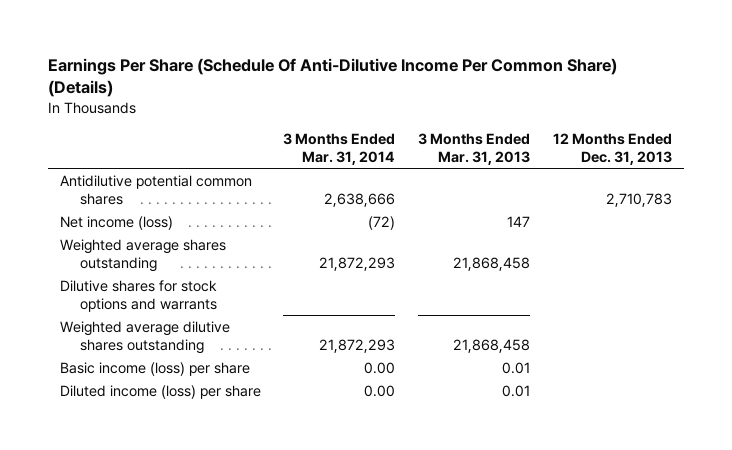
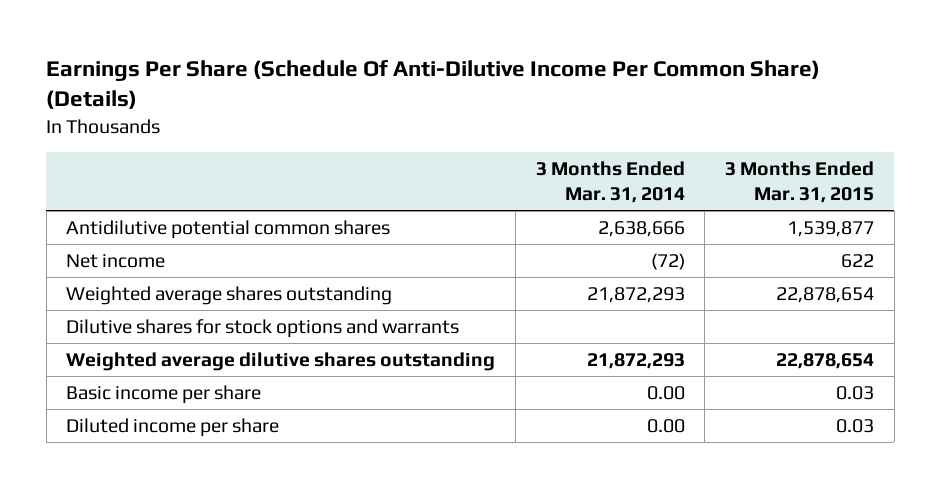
[418,132,531,165] 3 Months Ended Mar. 31, 2013 -> none
[553,132,673,165] 12 Months Ended Dec. 31, 2013 -> none
none -> [725,160,875,204] 3 Months Ended Mar. 31, 2015
[59,215,173,230] Net income (loss) -> [66,253,166,268] Net income
[59,361,250,376] Basic income (loss) per share -> [66,384,262,404] Basic income per share
[59,384,261,399] Diluted income (loss) per share -> [66,417,280,437] Diluted income per share

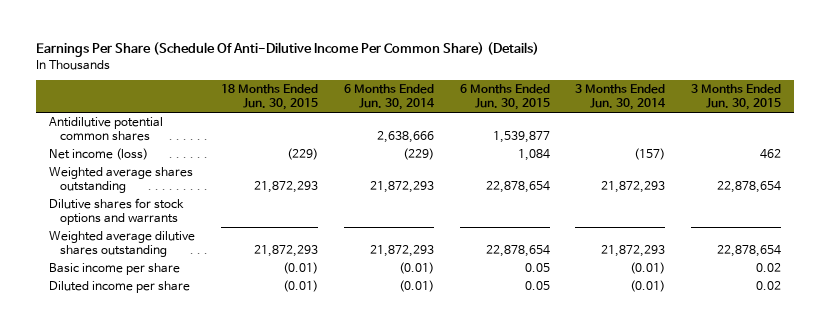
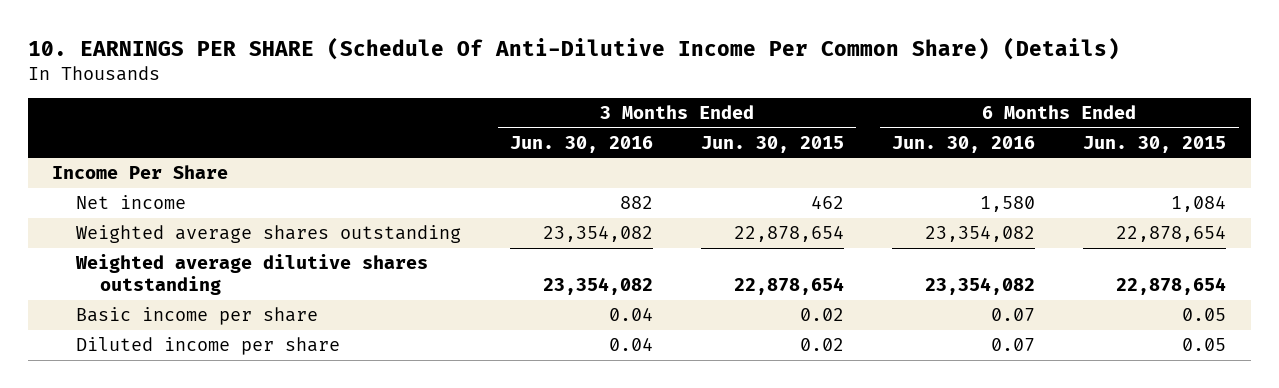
[35,42,539,58] Earnings Per Share (Schedule Of Anti-Dilutive Income Per Common Share) (Details) -> [28,36,1121,60] 10. EARNINGS PER SHARE (Schedule Of Anti-Dilutive Income Per Common Share) (Details)
[220,84,318,111] 18 Months Ended Jun. 30, 2015 -> none
[343,84,435,111] 6 Months Ended Jun. 30, 2014 -> none
[575,84,667,111] 3 Months Ended Jun. 30, 2014 -> none
none -> [509,135,653,153] Jun. 30, 2016
none -> [892,135,1036,153] Jun. 30, 2016
[48,117,163,142] Antidilutive potential common shares -> none
none -> [52,165,229,180] Income Per Share
[48,148,148,161] Net income (loss) -> [76,195,187,210] Net income
[48,198,184,226] Dilutive shares for stock options and warrants -> none

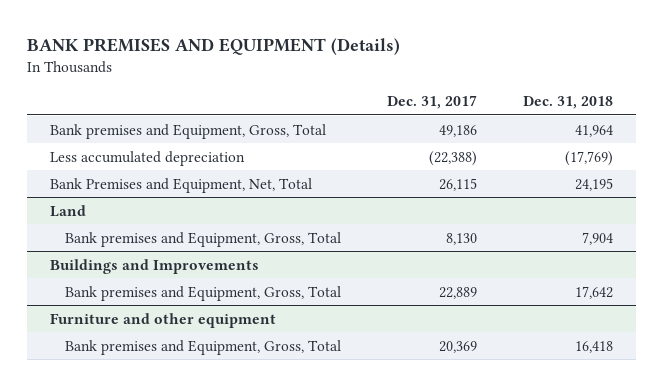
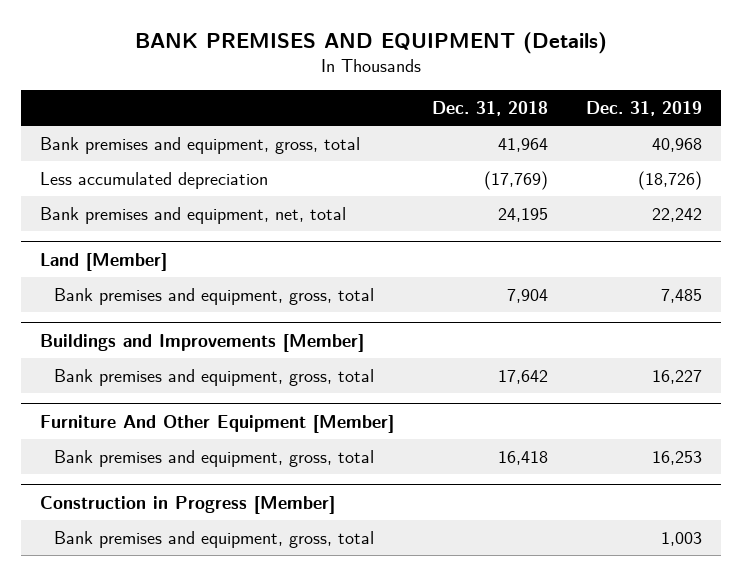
[386,95,477,110] Dec. 31, 2017 -> none
none -> [586,101,703,117] Dec. 31, 2019
[49,123,326,139] Bank premises and Equipment, Gross, Total -> [39,136,360,154] Bank premises and equipment, gross, total
[49,177,312,193] Bank Premises and Equipment, Net, Total -> [39,206,346,224] Bank premises and equipment, net, total
[49,204,86,217] Land -> [39,252,167,271] Land [Member]
[64,231,341,247] Bank premises and Equipment, Gross, Total -> [53,287,374,305] Bank premises and equipment, gross, total
[49,258,259,274] Buildings and Improvements -> [39,333,364,352] Buildings and Improvements [Member]
[64,285,341,301] Bank premises and Equipment, Gross, Total -> [53,368,374,386] Bank premises and equipment, gross, total
[49,312,276,328] Furniture and other equipment -> [39,414,394,433] Furniture And Other Equipment [Member]
[64,339,341,355] Bank premises and Equipment, Gross, Total -> [53,449,374,467] Bank premises and equipment, gross, total
none -> [39,495,335,514] Construction in Progress [Member]
none -> [53,530,374,548] Bank premises and equipment, gross, total

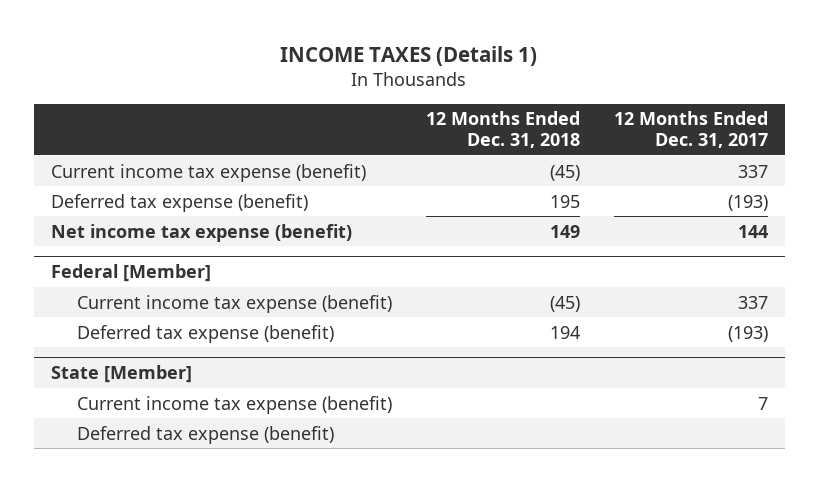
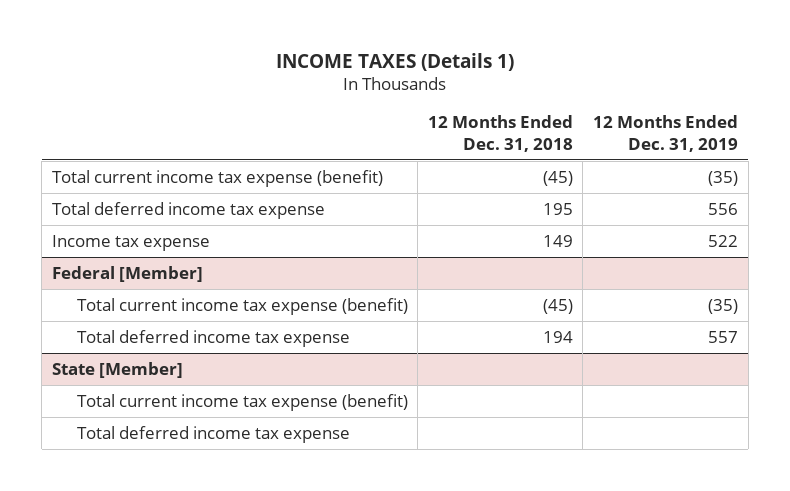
[614,111,769,149] 12 Months Ended Dec. 31, 2017 -> none
none -> [593,115,739,152] 12 Months Ended Dec. 31, 2019
[50,163,366,182] Current income tax expense (benefit) -> [51,169,383,187] Total current income tax expense (benefit)
[50,193,308,212] Deferred tax expense (benefit) -> [51,201,325,219] Total deferred income tax expense
[50,223,352,242] Net income tax expense (benefit) -> [51,234,210,251] Income tax expense
[77,294,393,313] Current income tax expense (benefit) -> [76,297,408,315] Total current income tax expense (benefit)
[77,324,335,343] Deferred tax expense (benefit) -> [76,329,350,347] Total deferred income tax expense
[77,395,393,414] Current income tax expense (benefit) -> [76,393,408,411] Total current income tax expense (benefit)
[77,425,335,444] Deferred tax expense (benefit) -> [76,425,350,443] Total deferred income tax expense

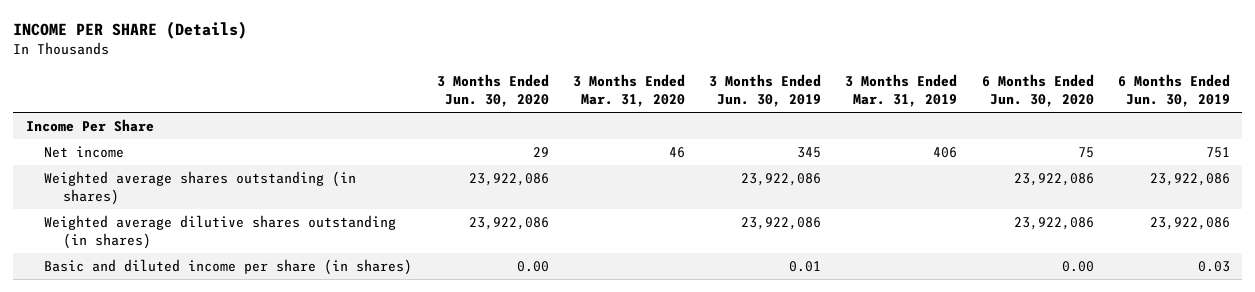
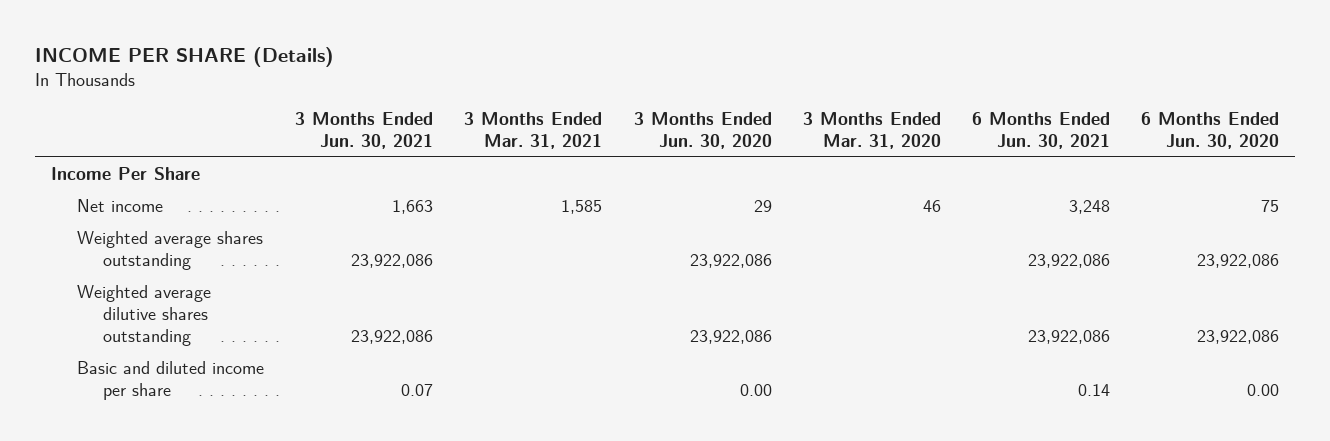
[709,74,822,108] 3 Months Ended Jun. 30, 2019 -> none
[845,74,958,108] 3 Months Ended Mar. 31, 2019 -> none
[1117,74,1230,108] 6 Months Ended Jun. 30, 2019 -> none
none -> [295,112,434,150] 3 Months Ended Jun. 30, 2021
none -> [464,112,603,150] 3 Months Ended Mar. 31, 2021
none -> [972,112,1111,150] 6 Months Ended Jun. 30, 2021
[44,170,357,205] Weighted average shares outstanding (in shares) -> [77,230,264,270] Weighted average shares outstanding
[44,214,397,249] Weighted average dilutive shares outstanding (in shares) -> [77,284,212,346] Weighted average dilutive shares outstanding
[44,258,413,275] Basic and diluted income per share (in shares) -> [77,360,265,400] Basic and diluted income per share

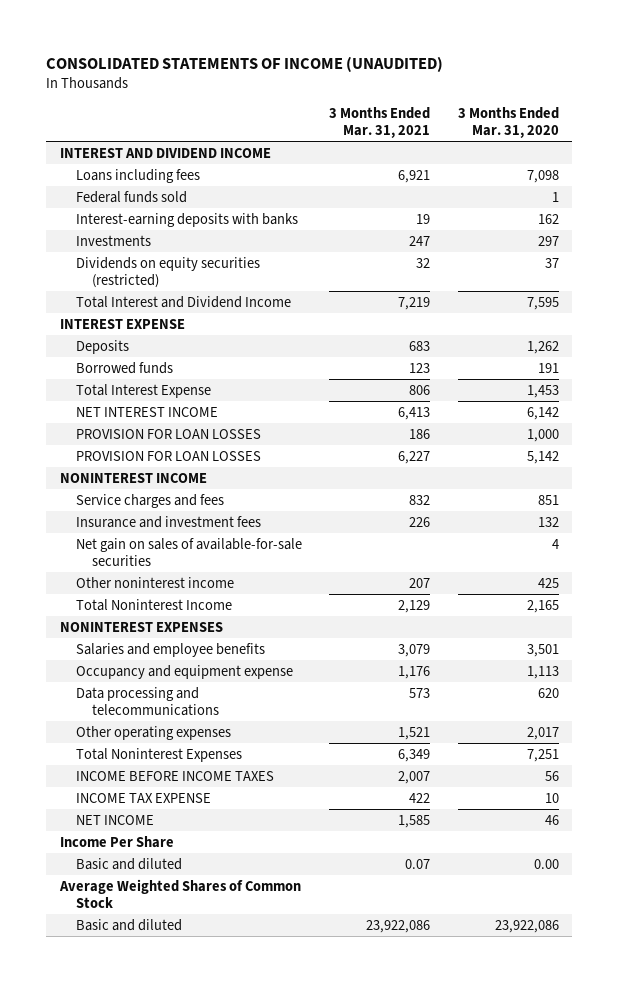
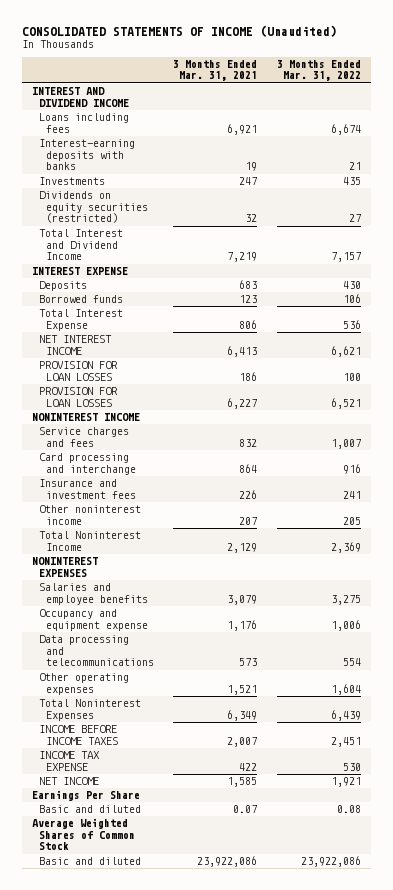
[46,55,444,72] CONSOLIDATED STATEMENTS OF INCOME (UNAUDITED) -> [21,24,337,37] CONSOLIDATED STATEMENTS OF INCOME (Unaudited)
[457,106,559,139] 3 Months Ended Mar. 31, 2020 -> none
none -> [276,59,361,82] 3 Months Ended Mar. 31, 2022
[75,190,187,203] Federal funds sold -> none
none -> [38,453,136,475] Card processing and interchange
[75,537,302,566] Net gain on sales of available-for-sale securities -> none
[59,835,174,848] Income Per Share -> [31,790,140,802] Earnings Per Share

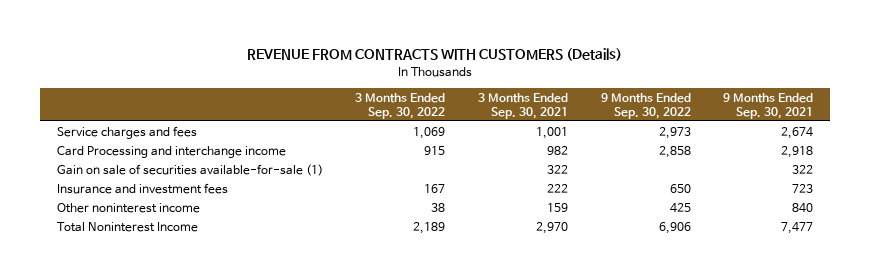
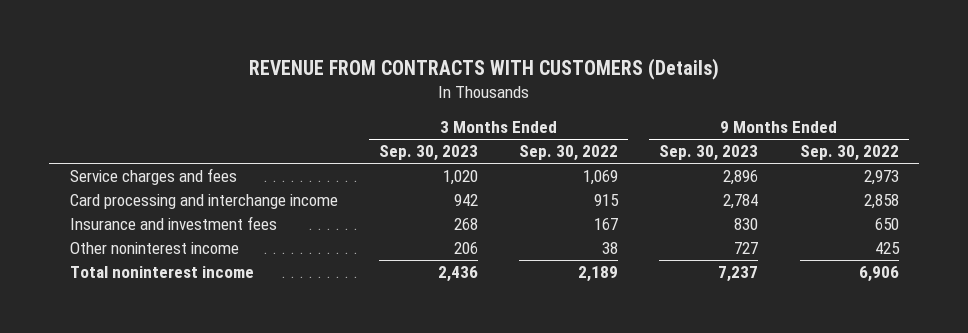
[478,92,569,119] 3 Months Ended Sep. 30, 2021 -> none
[723,92,814,119] 9 Months Ended Sep. 30, 2021 -> none
none -> [378,145,478,162] Sep. 30, 2023
none -> [659,145,759,162] Sep. 30, 2023
[56,163,323,176] Gain on sale of securities available-for-sale (1) -> none
[56,145,286,158] Card Processing and interchange income -> [69,194,338,210] Card processing and interchange income
[56,221,198,232] Total Noninterest Income -> [69,266,254,279] Total noninterest income

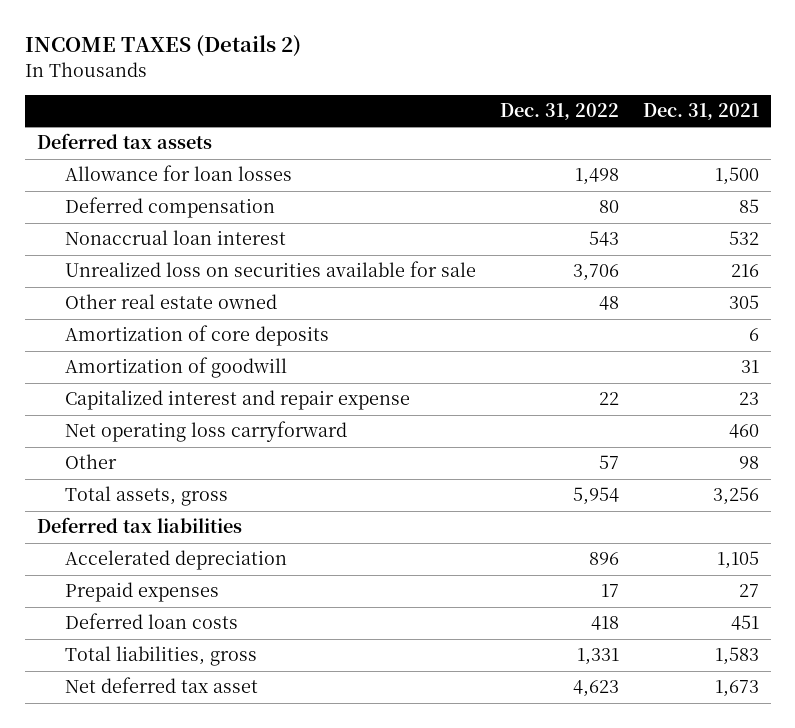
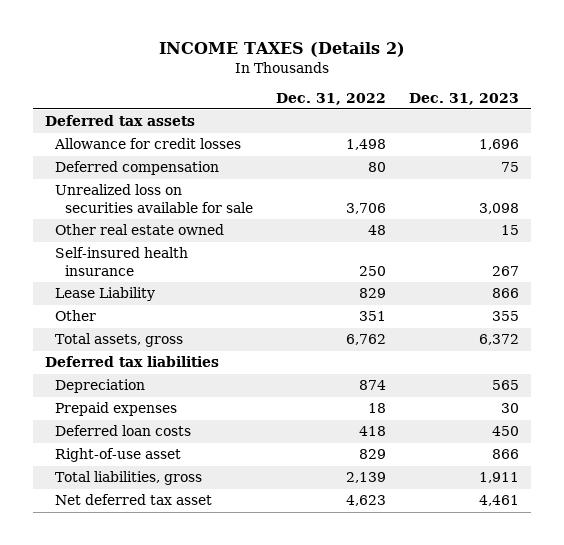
[642,102,759,120] Dec. 31, 2021 -> none
none -> [409,92,520,105] Dec. 31, 2023
[64,165,292,182] Allowance for loan losses -> [53,138,241,150] Allowance for credit losses
[64,230,286,246] Nonaccrual loan interest -> none
[64,325,329,347] Amortization of core deposits -> none
[64,357,287,379] Amortization of goodwill -> none
[64,390,410,411] Capitalized interest and repair expense -> none
[64,421,347,443] Net operating loss carryforward -> none
none -> [54,247,188,276] Self-insured health insurance
none -> [54,287,155,302] Lease Liability
[598,455,619,470] 57 -> [358,311,386,322] 351
[572,487,619,506] 5,954 -> [345,334,386,346] 6,762
[64,550,287,571] Accelerated depreciation -> [54,379,145,394] Depreciation
[588,552,619,566] 896 -> [358,380,386,391] 874
[600,584,619,598] 17 -> [367,403,386,414] 18
none -> [54,448,181,463] Right-of-use asset
[576,648,619,666] 1,331 -> [345,472,386,484] 2,139

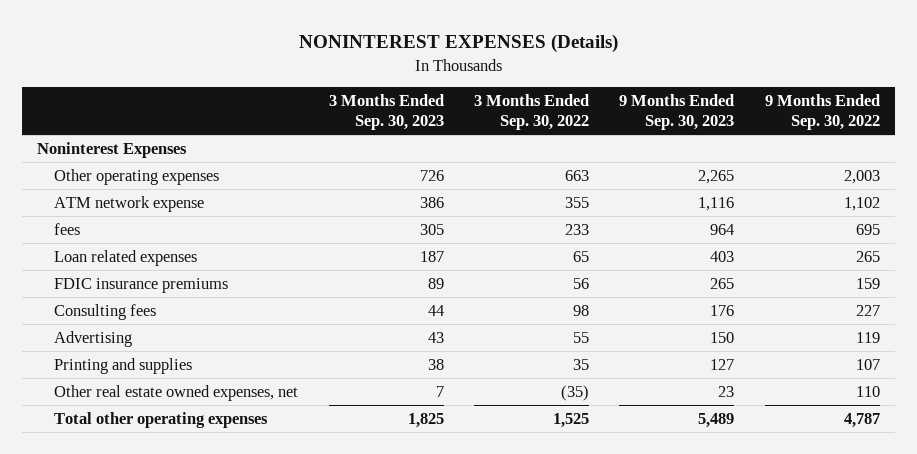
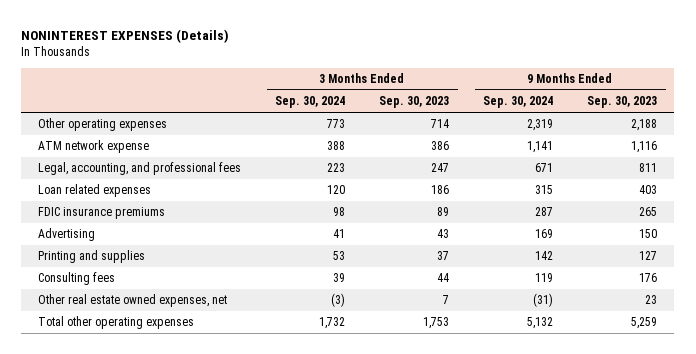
[474,94,590,130] 3 Months Ended Sep. 30, 2022 -> none
[764,94,880,130] 9 Months Ended Sep. 30, 2022 -> none
none -> [275,96,346,109] Sep. 30, 2024
none -> [483,96,554,109] Sep. 30, 2024
[37,141,188,158] Noninterest Expenses -> none
[419,169,444,181] 726 -> [431,119,450,129] 714
[698,169,735,184] 2,265 -> [631,119,658,132] 2,188
[54,222,81,235] fees -> [38,162,242,176] Legal, accounting, and professional fees
[419,223,444,235] 305 -> [431,163,450,173] 247
[710,223,735,235] 964 -> [639,163,658,173] 811
[419,250,444,262] 187 -> [431,185,450,195] 186
[427,358,444,370] 38 -> [437,251,450,261] 37
[54,303,157,320] Consulting fees -> [38,272,116,286] Consulting fees
[407,412,444,428] 1,825 -> [423,317,450,330] 1,753
[698,412,735,428] 5,489 -> [631,317,658,330] 5,259

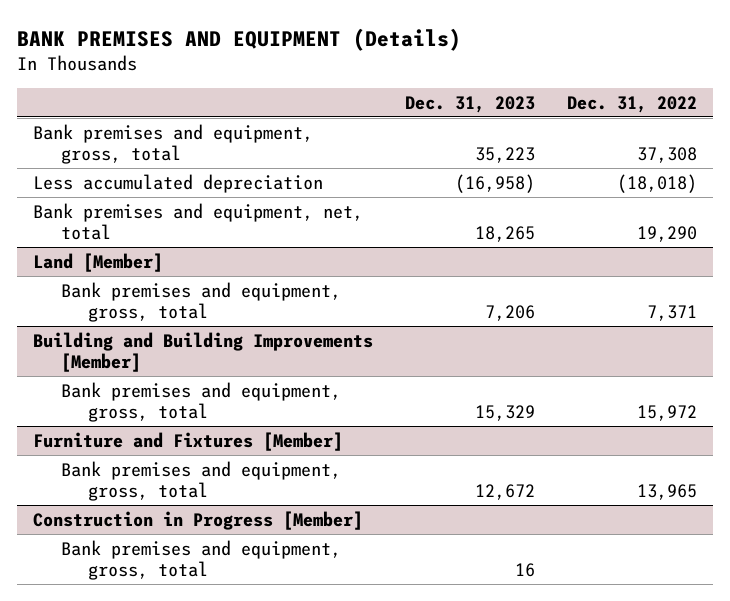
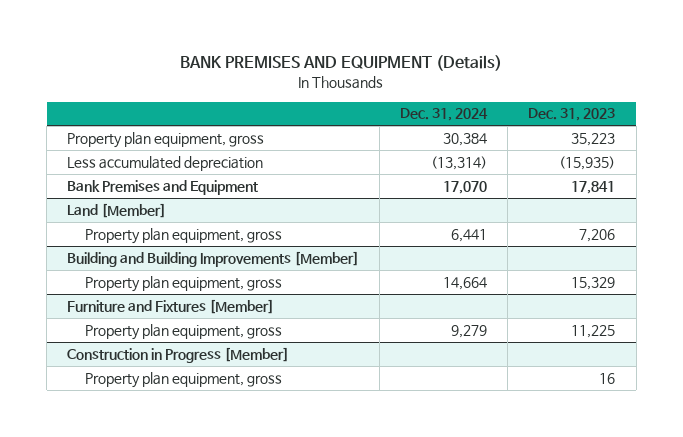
[566,95,697,113] Dec. 31, 2022 -> none
none -> [400,108,489,122] Dec. 31, 2024
[33,123,314,165] Bank premises and equipment, gross, total -> [67,131,265,148] Property plan equipment, gross
[455,173,536,193] (16,958) -> [559,155,616,170] (15,935)
[33,202,364,241] Bank premises and equipment, net, total -> [67,179,259,195] Bank Premises and Equipment
[475,226,536,243] 18,265 -> [571,180,616,194] 17,841
[60,281,341,323] Bank premises and equipment, gross, total -> [84,227,282,244] Property plan equipment, gross
[60,381,341,423] Bank premises and equipment, gross, total -> [84,275,282,292] Property plan equipment, gross
[60,460,341,502] Bank premises and equipment, gross, total -> [84,323,282,340] Property plan equipment, gross
[475,484,536,501] 12,672 -> [571,324,616,338] 11,225
[60,539,341,581] Bank premises and equipment, gross, total -> [84,371,282,388] Property plan equipment, gross

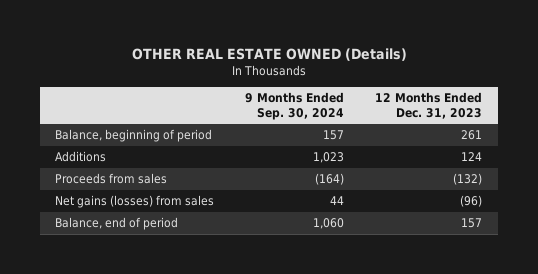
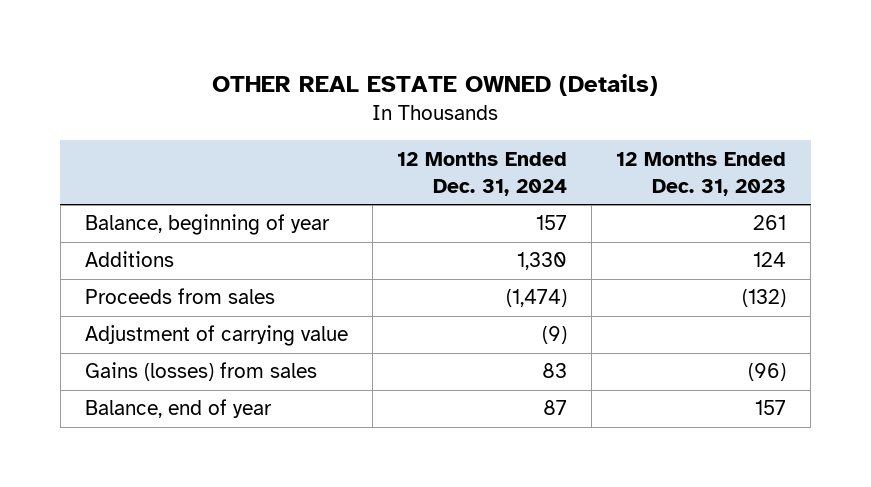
[245,92,345,120] 9 Months Ended Sep. 30, 2024 -> none
none -> [396,151,567,196] 12 Months Ended Dec. 31, 2024
[55,129,213,143] Balance, beginning of period -> [84,214,330,236] Balance, beginning of year
none -> [84,325,348,347] Adjustment of carrying value
[55,195,215,209] Net gains (losses) from sales -> [84,362,317,382] Gains (losses) from sales
[55,217,179,231] Balance, end of period -> [84,399,272,419] Balance, end of year

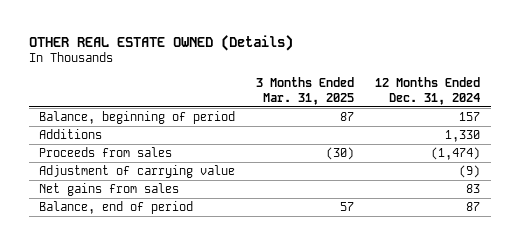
[616,151,787,196] 12 Months Ended Dec. 31, 2023 -> none
none -> [256,77,355,105] 3 Months Ended Mar. 31, 2025
[84,214,330,236] Balance, beginning of year -> [39,111,236,125] Balance, beginning of period
[84,362,317,382] Gains (losses) from sales -> [39,183,180,197] Net gains from sales
[84,399,272,419] Balance, end of year -> [39,201,194,215] Balance, end of period

